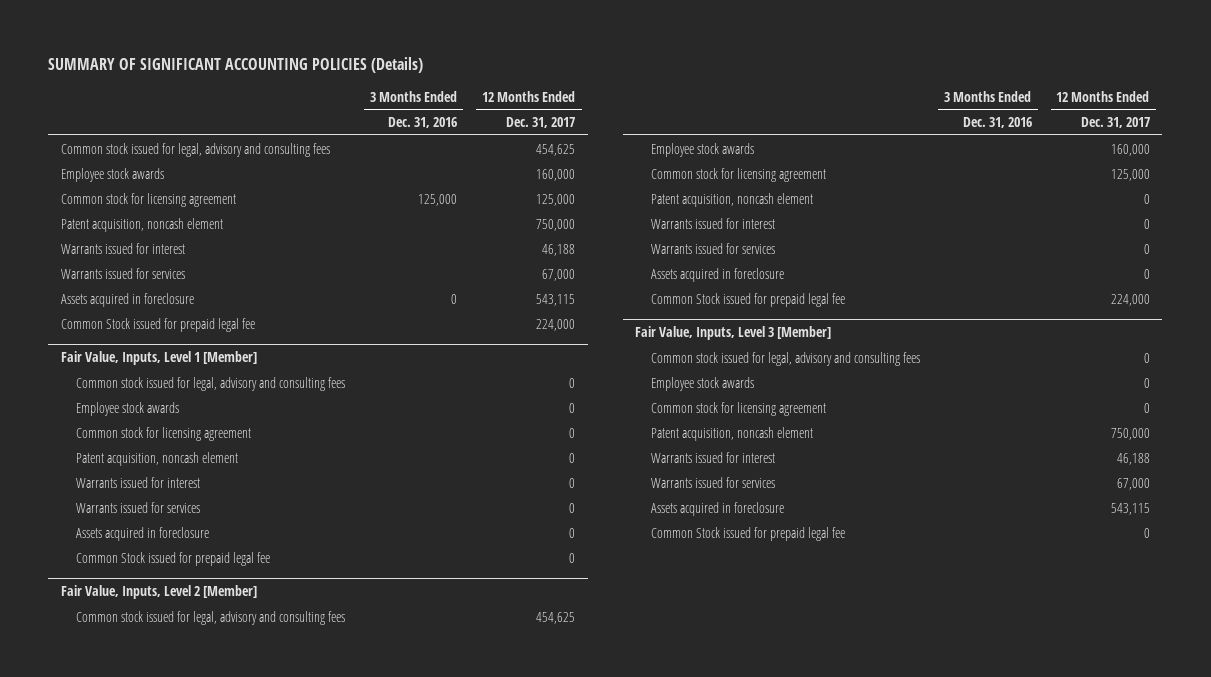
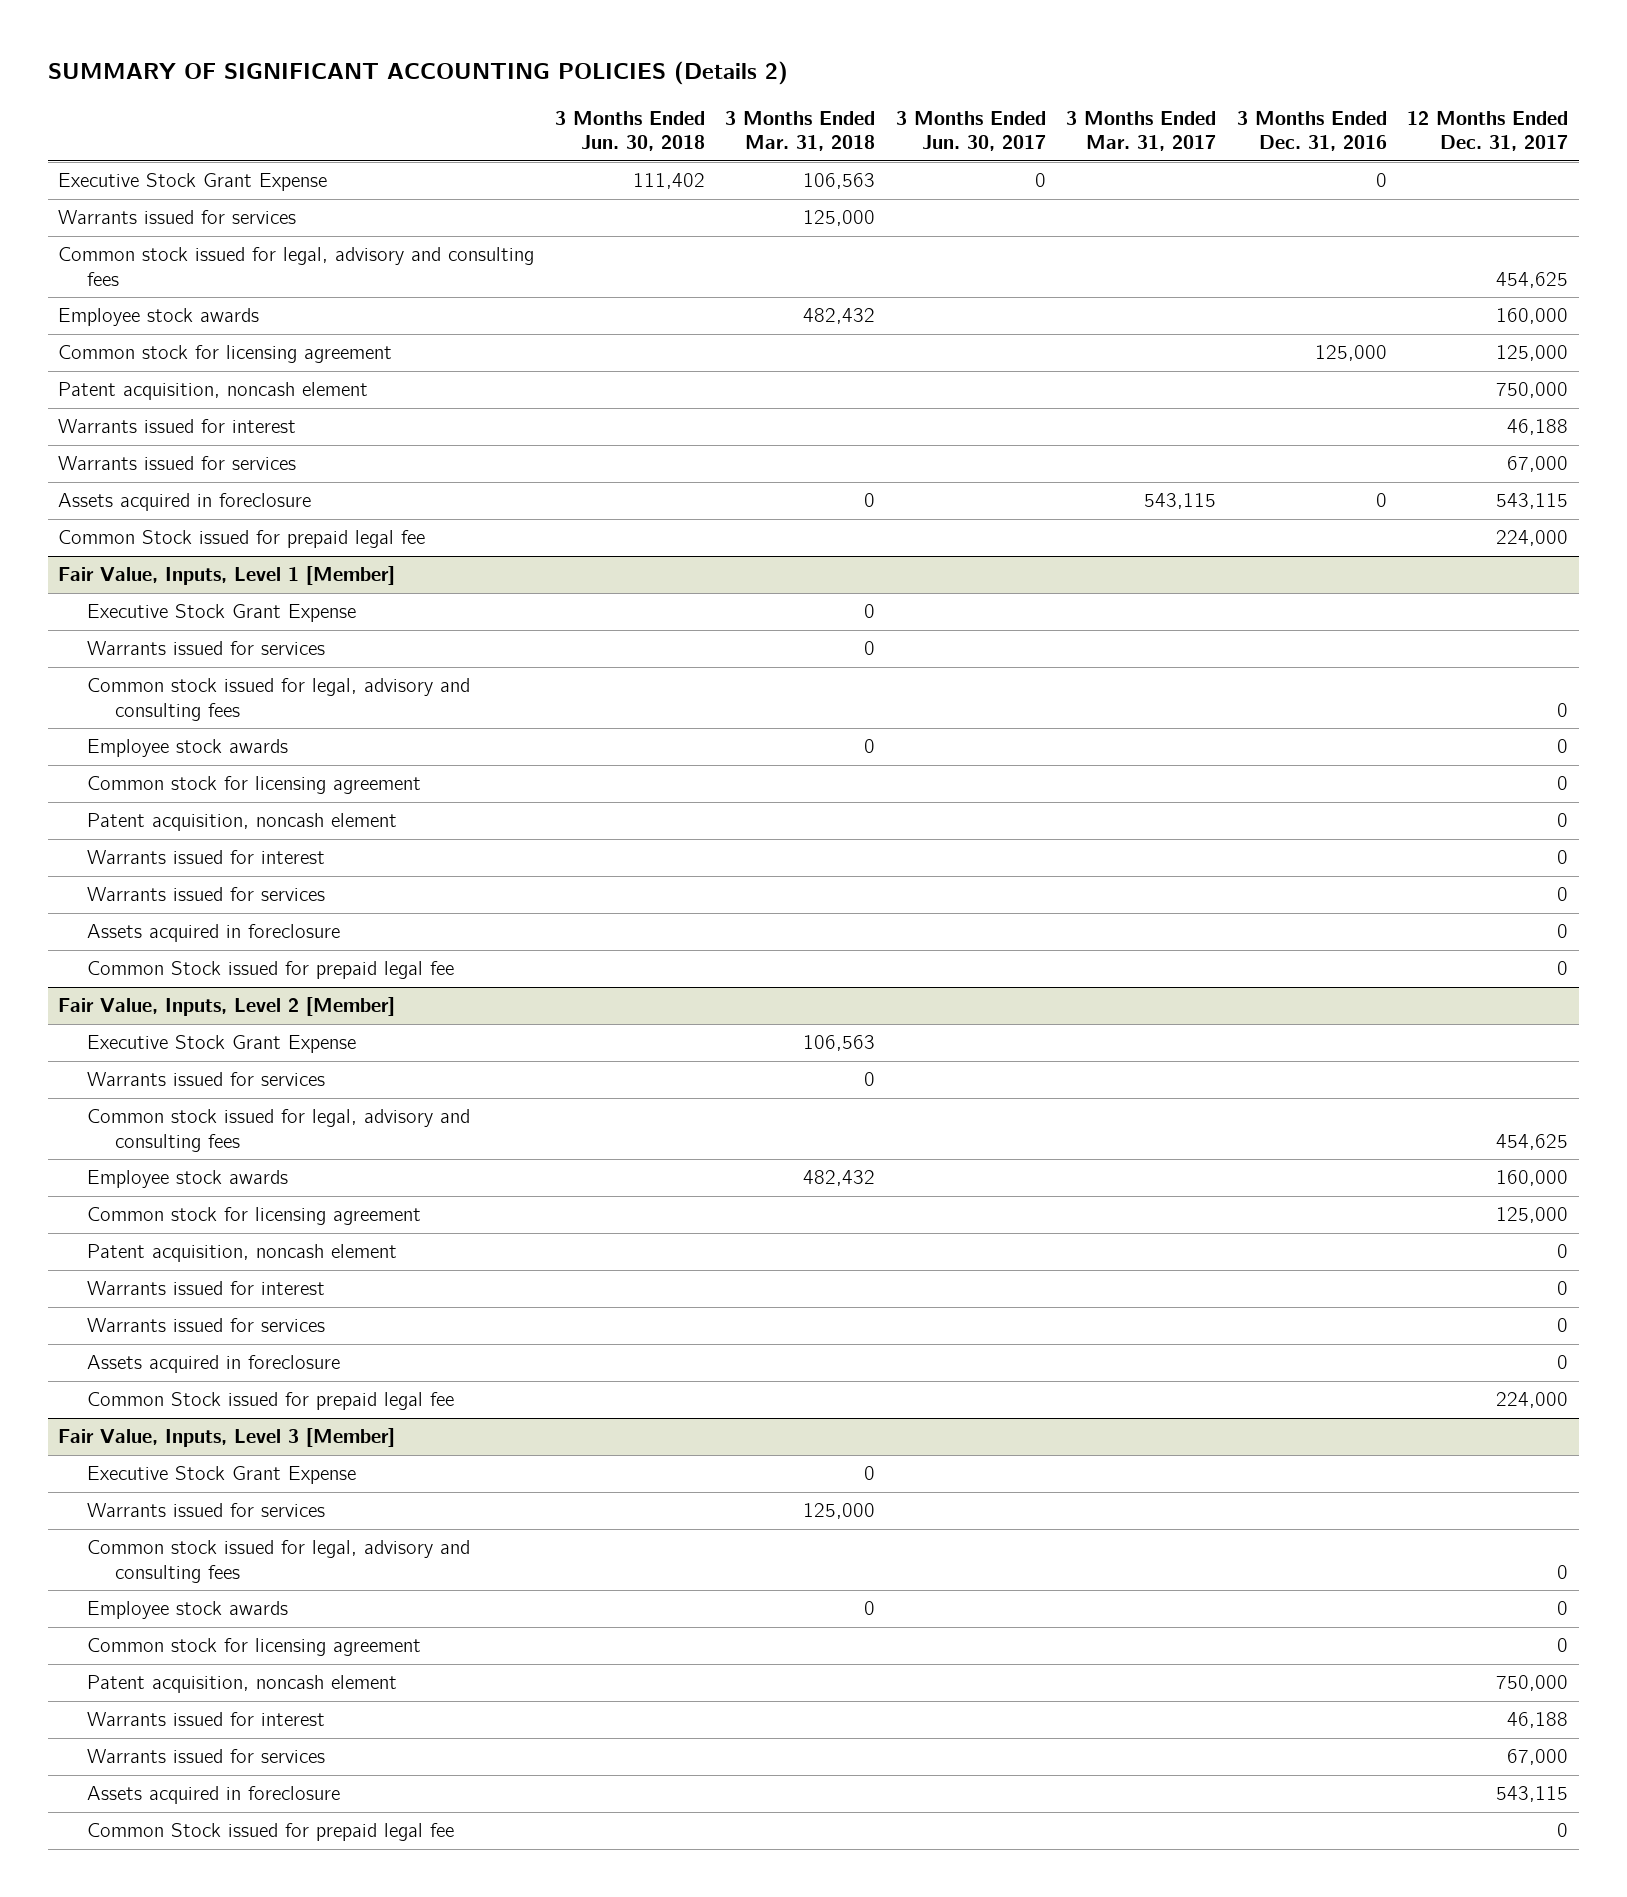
[48,57,424,74] SUMMARY OF SIGNIFICANT ACCOUNTING POLICIES (Details) -> [47,61,788,86] SUMMARY OF SIGNIFICANT ACCOUNTING POLICIES (Details 2)
none -> [554,110,705,152] 3 Months Ended Jun. 30, 2018
none -> [725,110,876,152] 3 Months Ended Mar. 31, 2018
none -> [895,110,1046,152] 3 Months Ended Jun. 30, 2017
none -> [1066,110,1217,152] 3 Months Ended Mar. 31, 2017
none -> [58,173,328,192] Executive Stock Grant Expense
none -> [58,210,297,225] Warrants issued for services
none -> [86,604,356,623] Executive Stock Grant Expense
none -> [86,641,325,656] Warrants issued for services
none -> [86,1035,356,1054] Executive Stock Grant Expense
none -> [86,1072,325,1087] Warrants issued for services
none -> [86,1466,356,1485] Executive Stock Grant Expense
none -> [86,1503,325,1518] Warrants issued for services

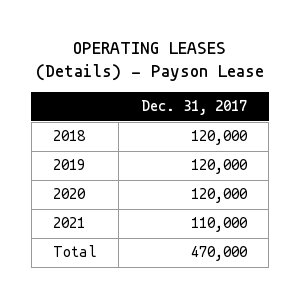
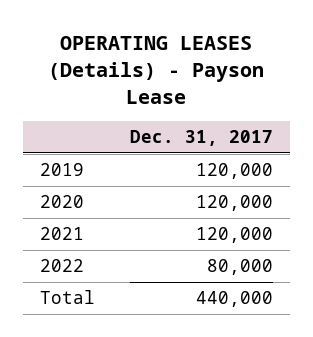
[52,130,86,142] 2018 -> none
[190,217,248,233] 110,000 -> [195,227,273,244] 120,000
none -> [40,259,85,273] 2022
[190,246,248,262] 470,000 -> [195,291,273,308] 440,000

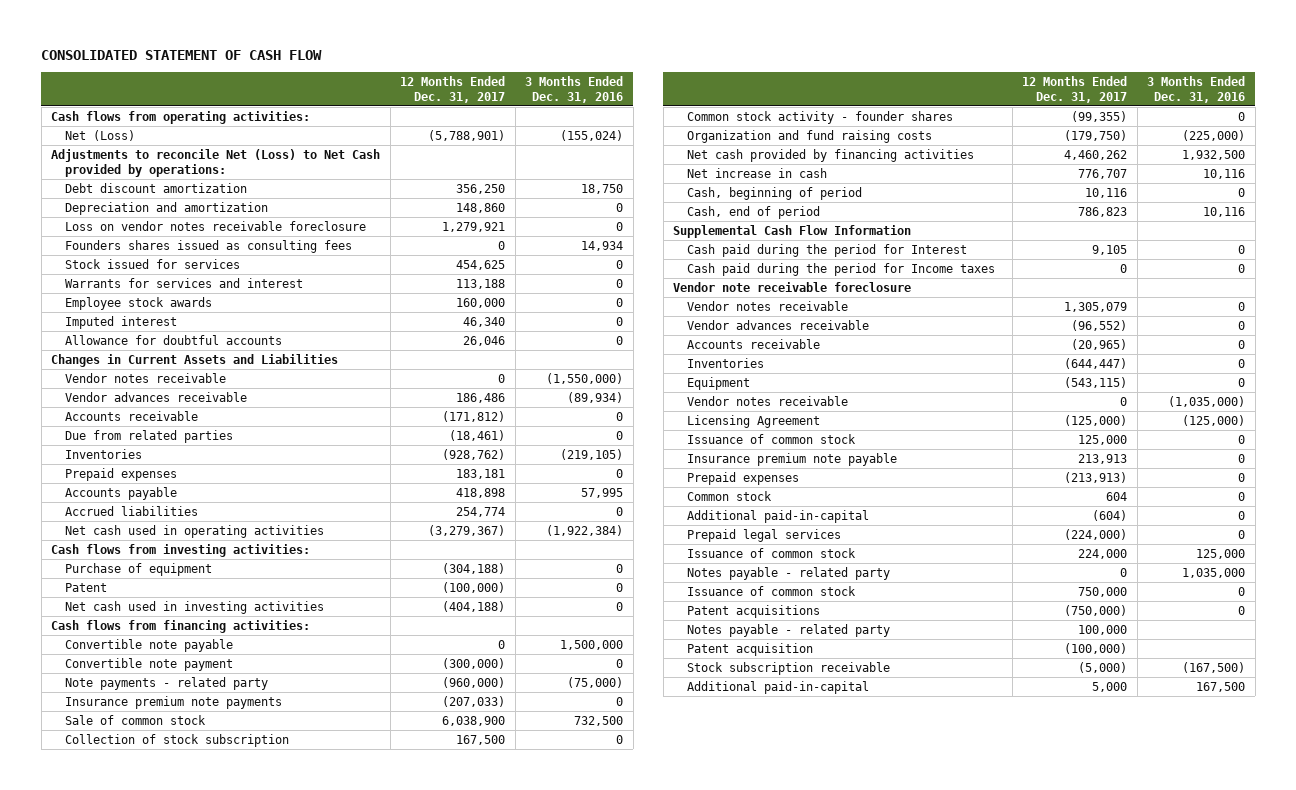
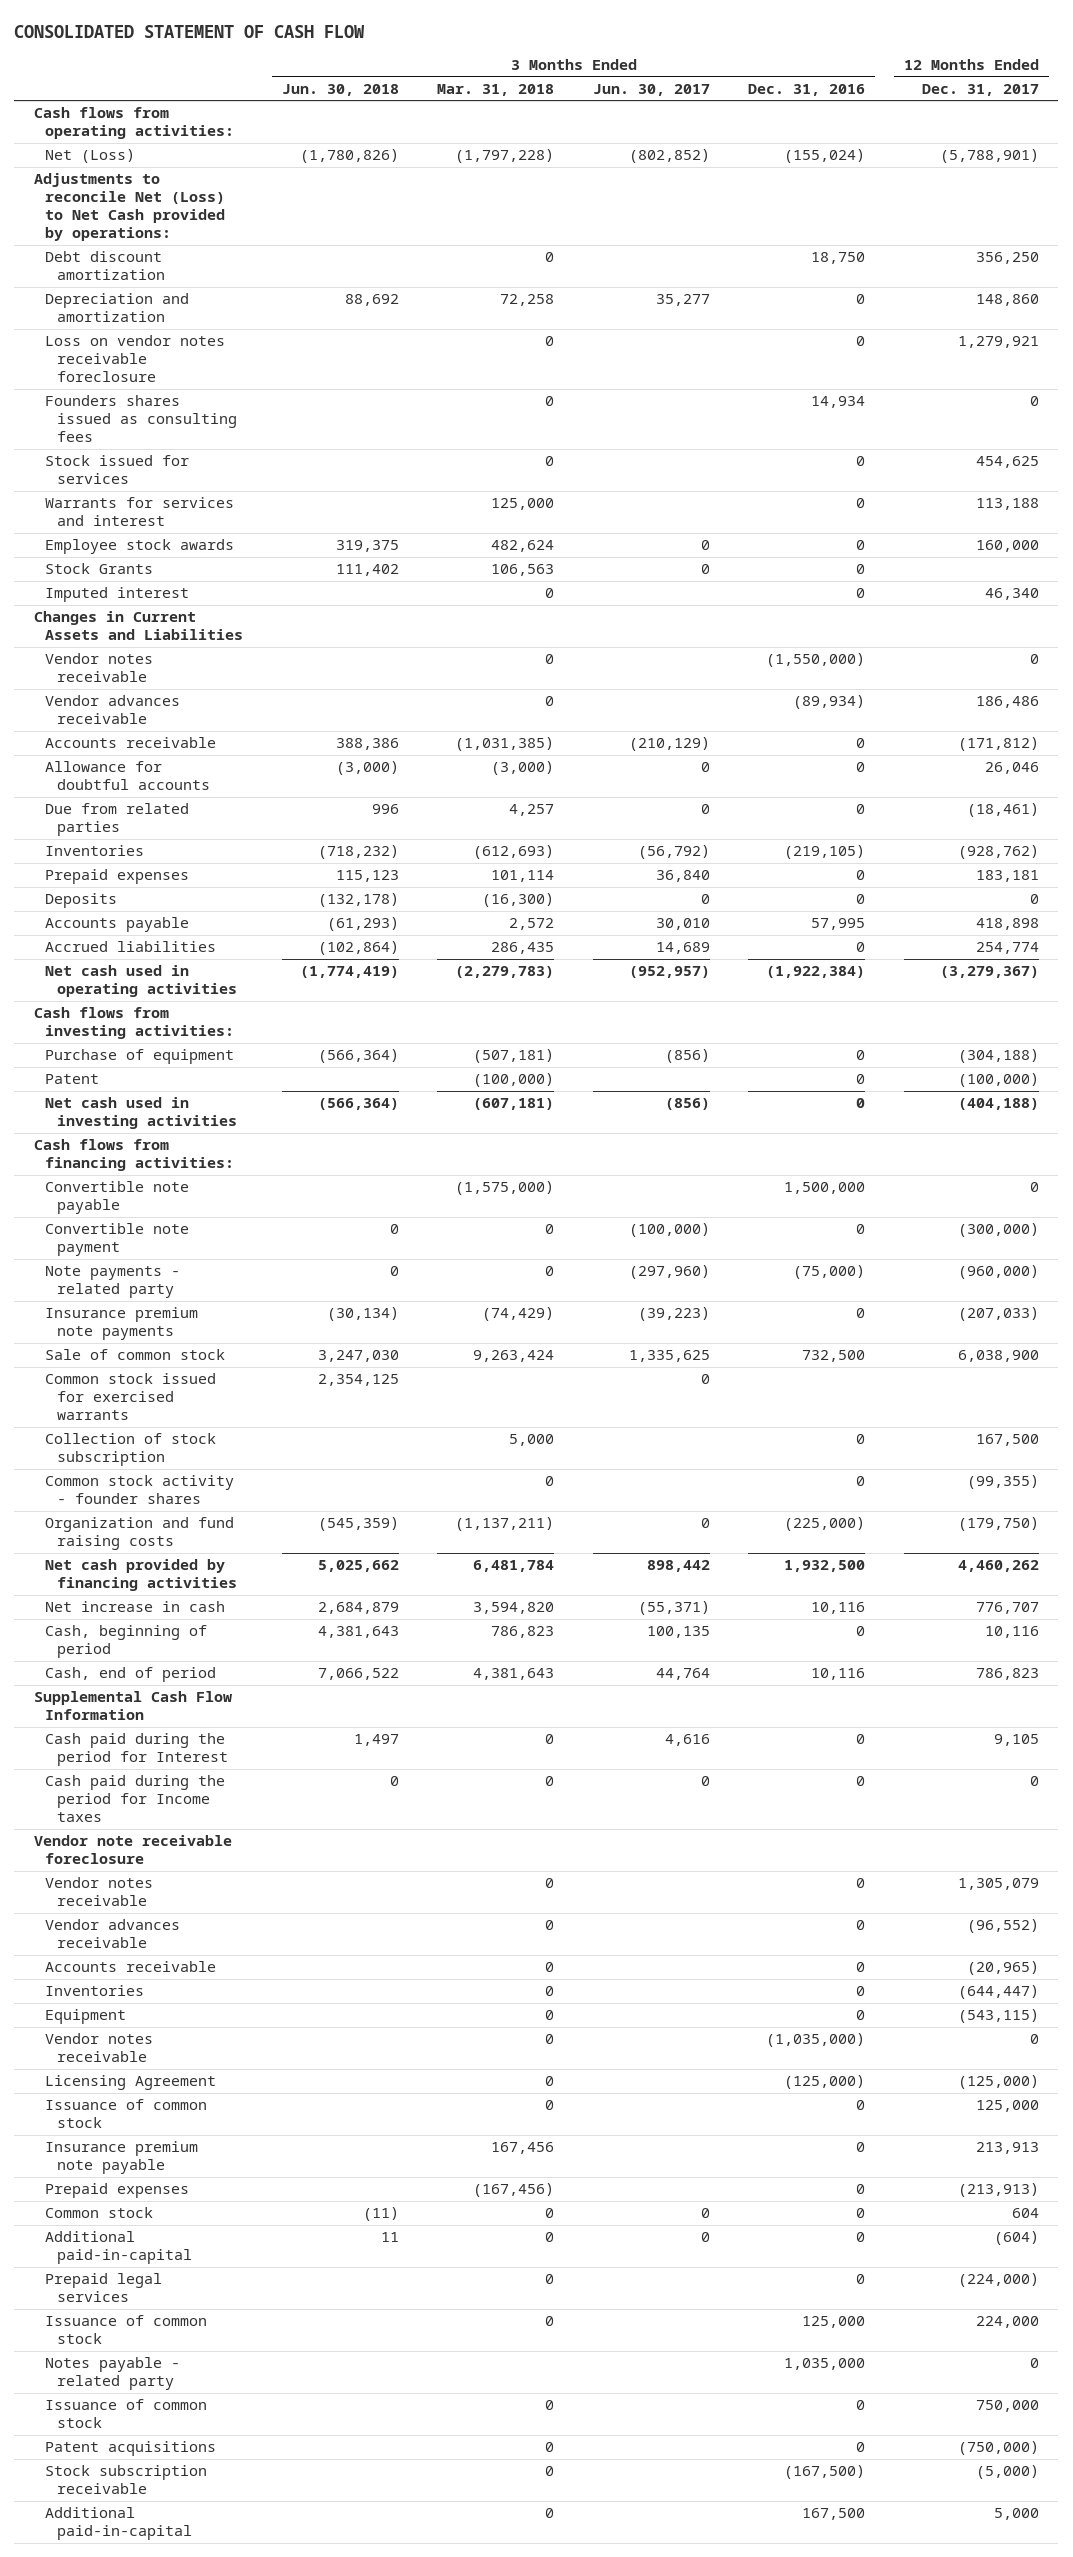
none -> [281,83,399,96] Jun. 30, 2018
none -> [437,83,555,96] Mar. 31, 2018
none -> [592,83,710,96] Jun. 30, 2017
none -> [45,563,154,575] Stock Grants
[64,334,282,345] Allowance for doubtful accounts -> [45,761,210,791] Allowance for doubtful accounts
none -> [45,893,118,909] Deposits
none -> [45,1373,217,1421] Common stock issued for exercised warrants
[686,623,890,637] Notes payable - related party -> none
[686,642,813,656] Patent acquisition -> none

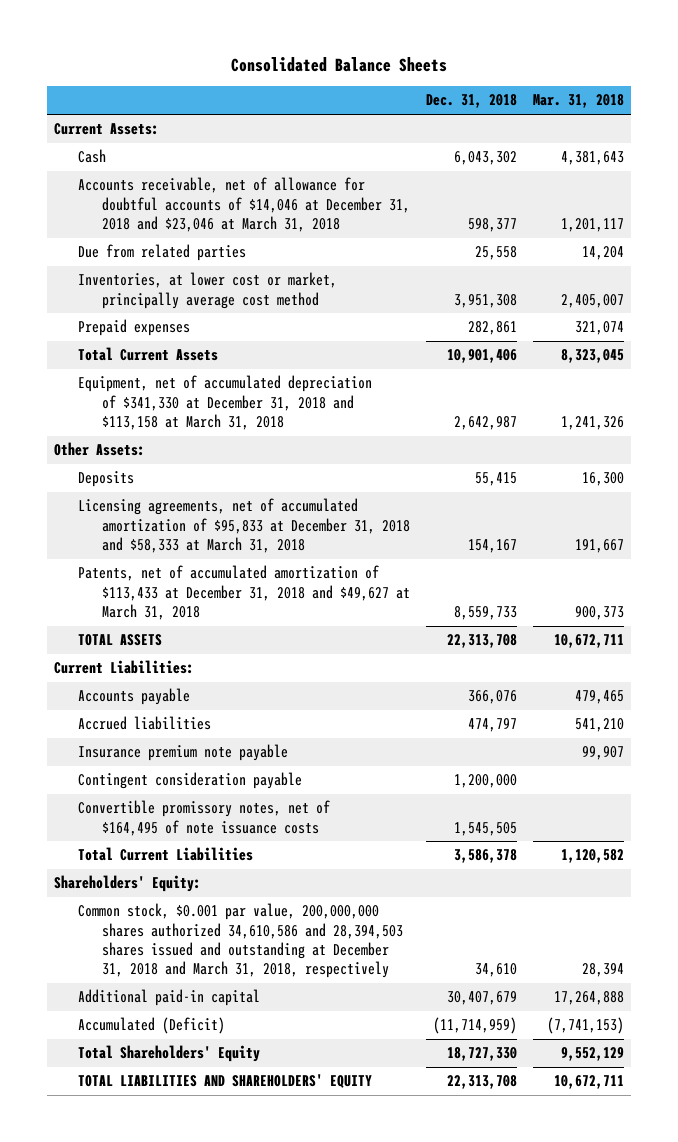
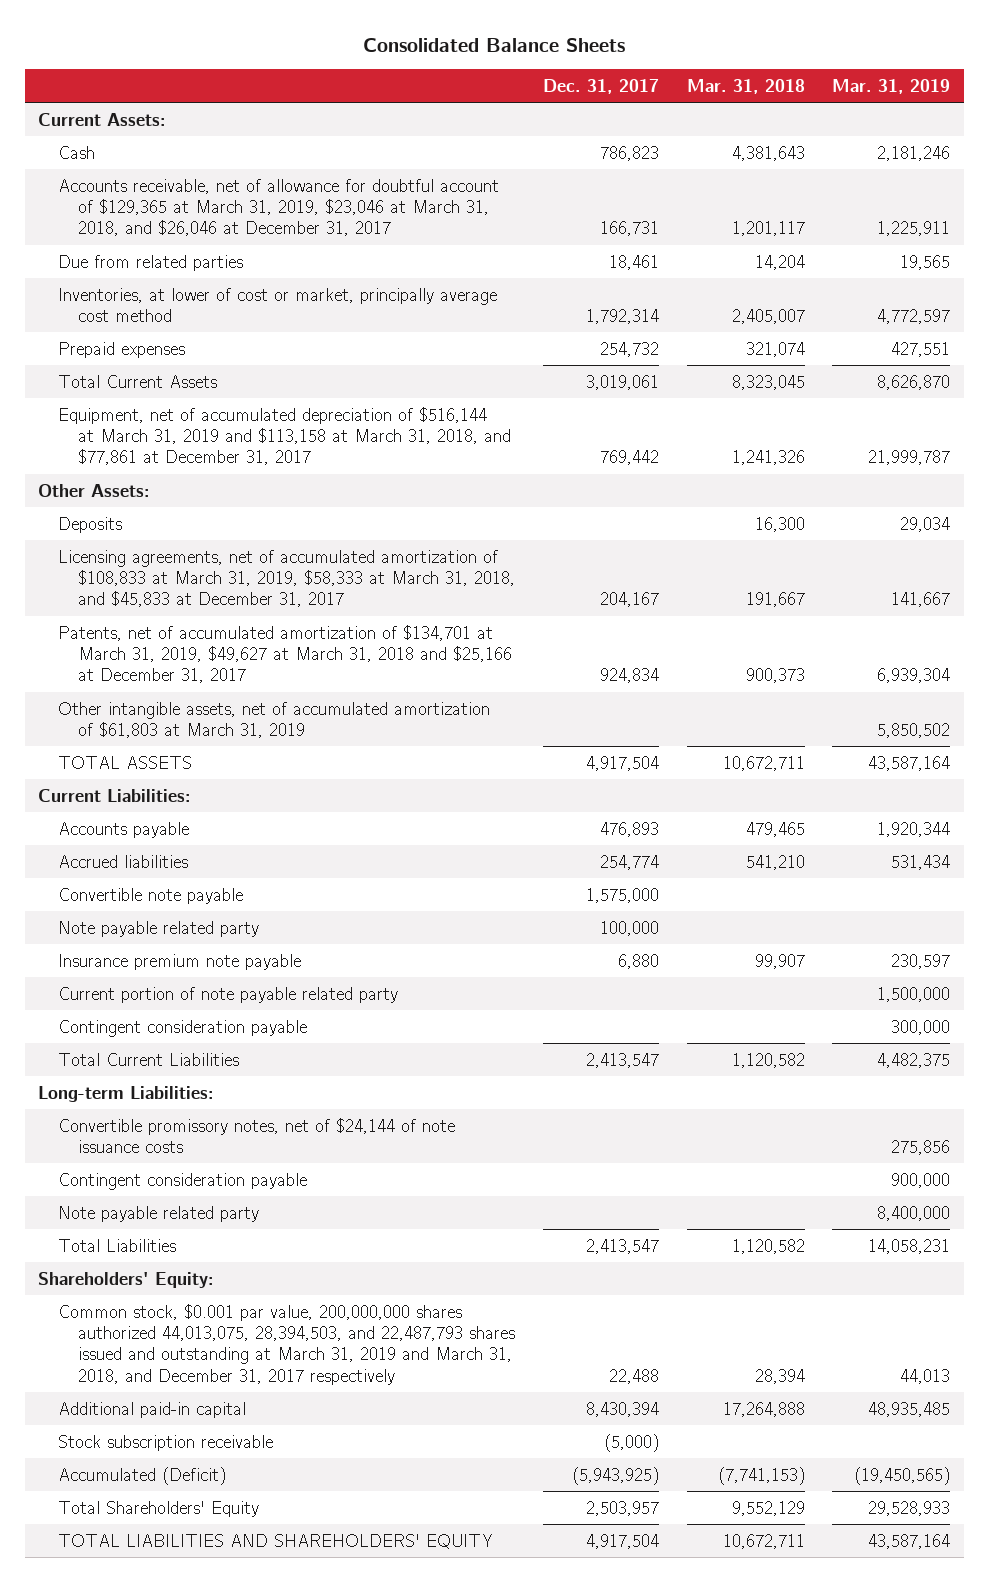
[426,94,518,109] Dec. 31, 2018 -> none
none -> [542,78,659,94] Dec. 31, 2017
none -> [832,78,951,94] Mar. 31, 2019
[78,177,411,233] Accounts receivable, net of allowance for doubtful accounts of $14,046 at December 31, 2018 and $23,046 at March 31, 2018 -> [58,178,500,237] Accounts receivable, net of allowance for doubtful account of $129,365 at March 31, 2019, $23,046 at March 31, 2018, and $26,046 at December 31, 2017
[78,272,338,309] Inventories, at lower cost or market, principally average cost method -> [58,287,498,322] Inventories, at lower of cost or market, principally average cost method
[78,375,373,431] Equipment, net of accumulated depreciation of $341,330 at December 31, 2018 and $113,158 at March 31, 2018 -> [58,406,512,466] Equipment, net of accumulated depreciation of $516,144 at March 31, 2019 and $113,158 at March 31, 2018, and $77,861 at December 31, 2017
[78,498,411,554] Licensing agreements, net of accumulated amortization of $95,833 at December 31, 2018 and $58,333 at March 31, 2018 -> [58,549,516,608] Licensing agreements, net of accumulated amortization of $108,833 at March 31, 2019, $58,333 at March 31, 2018, and $45,833 at December 31, 2017
[78,565,411,621] Patents, net of accumulated amortization of $113,433 at December 31, 2018 and $49,627 at March 31, 2018 -> [58,624,513,684] Patents, net of accumulated amortization of $134,701 at March 31, 2019, $49,627 at March 31, 2018 and $25,166 at December 31, 2017
none -> [58,701,491,738] Other intangible assets, net of accumulated amortization of $61,803 at March 31, 2019
none -> [58,887,244,904] Convertible note payable
none -> [58,920,260,937] Note payable related party
none -> [58,986,399,1003] Current portion of note payable related party
[78,800,331,836] Convertible promissory notes, net of $164,495 of note issuance costs -> none
none -> [38,1085,215,1102] Long-term Liabilities:
none -> [58,1117,456,1153] Convertible promissory notes, net of $24,144 of note issuance costs
none -> [58,1172,308,1190] Contingent consideration payable
none -> [58,1205,260,1222] Note payable related party
none -> [58,1238,177,1252] Total Liabilities
[78,903,404,979] Common stock, $0.001 par value, 200,000,000 shares authorized 34,610,586 and 28,394,503 shares issued and outstanding at December 31, 2018 and March 31, 2018, respectively -> [58,1303,516,1385] Common stock, $0.001 par value, 200,000,000 shares authorized 44,013,075, 28,394,503, and 22,487,793 shares issued and outstanding at March 31, 2019 and March 31, 2018, and December 31, 2017 respectively
none -> [58,1434,274,1451] Stock subscription receivable

